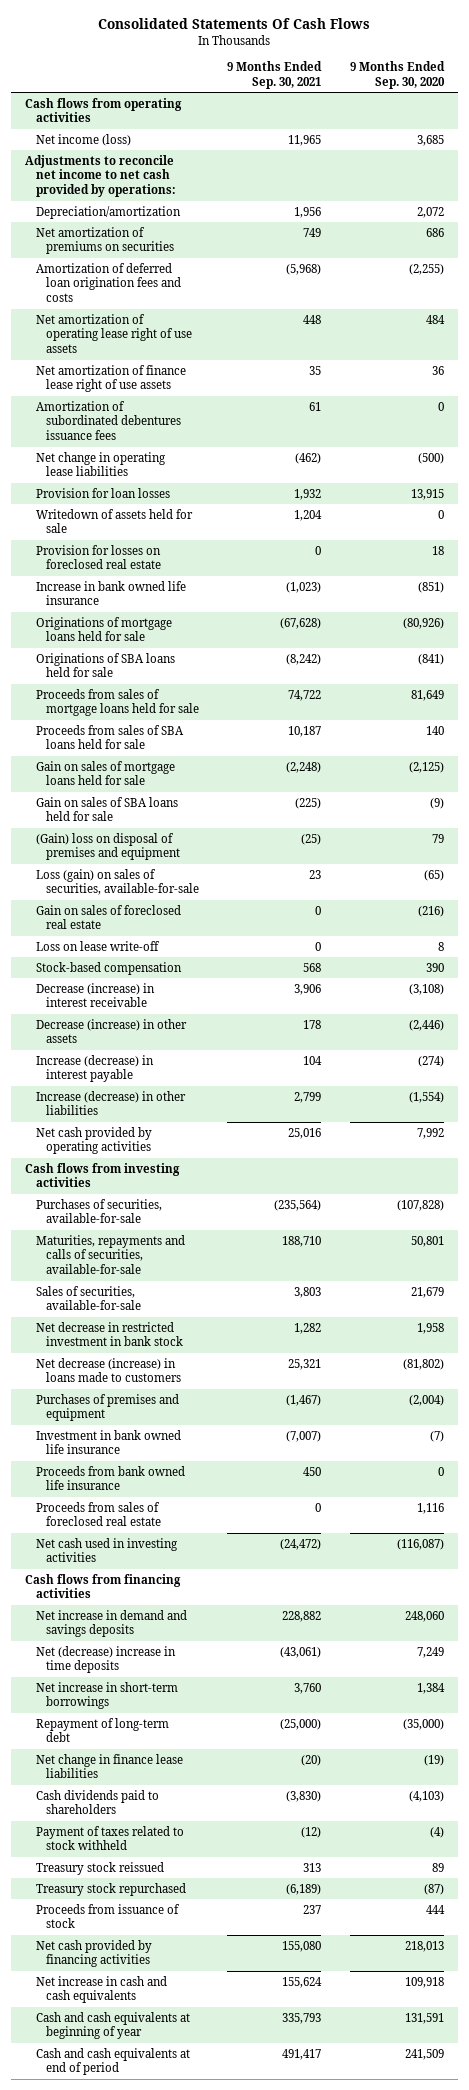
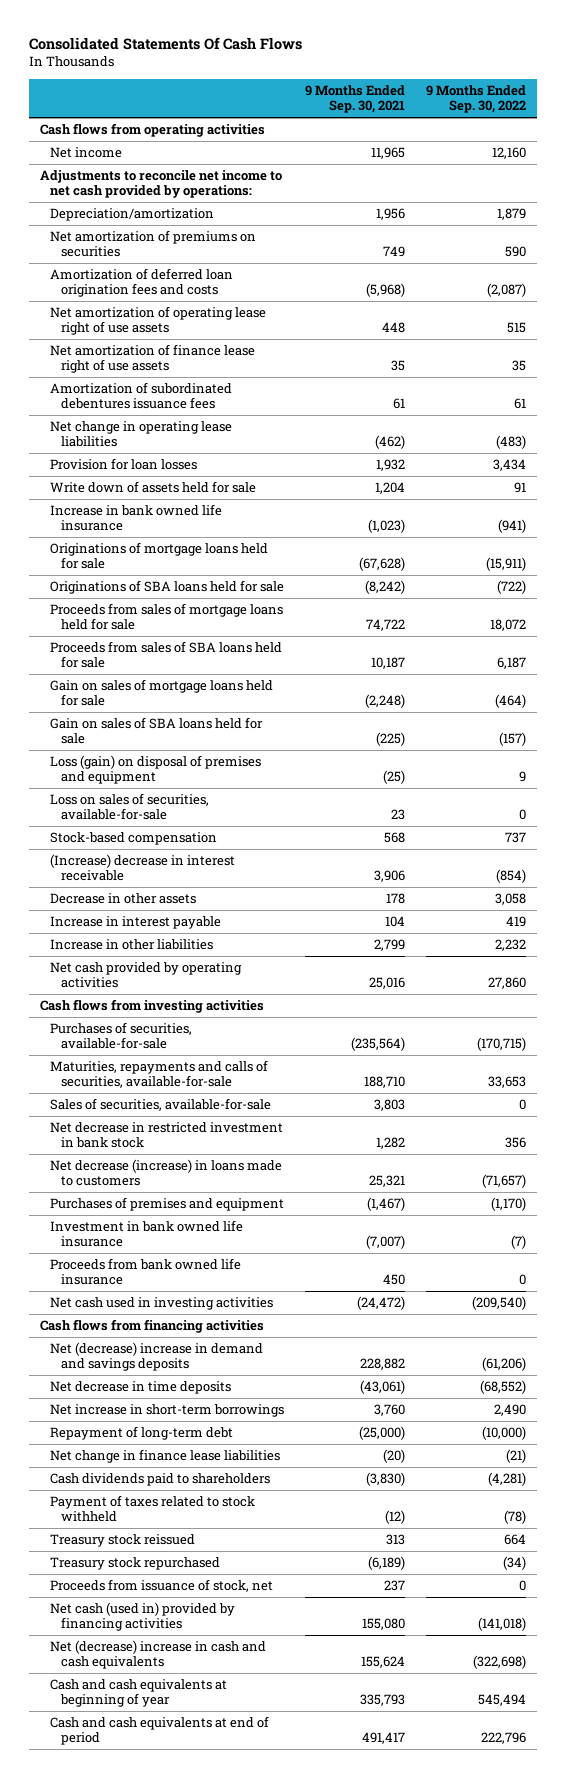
[349,61,445,90] 9 Months Ended Sep. 30, 2020 -> none
none -> [426,84,527,114] 9 Months Ended Sep. 30, 2022
[35,133,131,146] Net income (loss) -> [50,146,123,158] Net income
[35,544,162,570] Provision for losses on foreclosed real estate -> none
[35,508,193,534] Writedown of assets held for sale -> [50,480,257,493] Write down of assets held for sale
[35,904,181,930] Gain on sales of foreclosed real estate -> none
[35,940,160,951] Loss on lease write-off -> none
[35,832,181,861] (Gain) loss on disposal of premises and equipment -> [50,754,262,785] Loss (gain) on disposal of premises and equipment
[35,868,200,896] Loss (gain) on sales of securities, available-for-sale -> [50,792,210,821] Loss on sales of securities, available-for-sale
[35,982,155,1008] Decrease (increase) in interest receivable -> [50,853,236,882] (Increase) decrease in interest receivable
[35,1018,187,1044] Decrease (increase) in other assets -> [50,892,197,904] Decrease in other assets
[35,1054,154,1083] Increase (decrease) in interest payable -> [50,915,222,929] Increase in interest payable
[35,1090,186,1116] Increase (decrease) in other liabilities -> [50,938,214,950] Increase in other liabilities
[35,1501,162,1527] Proceeds from sales of foreclosed real estate -> none
[35,1609,187,1638] Net increase in demand and savings deposits -> [50,1341,264,1372] Net (decrease) increase in demand and savings deposits
[35,1645,176,1674] Net (decrease) increase in time deposits -> [50,1380,232,1394] Net decrease in time deposits
[35,1903,180,1929] Proceeds from issuance of stock -> [50,1578,274,1592] Proceeds from issuance of stock, net
[35,1939,152,1968] Net cash provided by financing activities -> [50,1601,236,1632] Net cash (used in) provided by financing activities
[35,1975,167,2004] Net increase in cash and cash equivalents -> [50,1639,267,1670] Net (decrease) increase in cash and cash equivalents

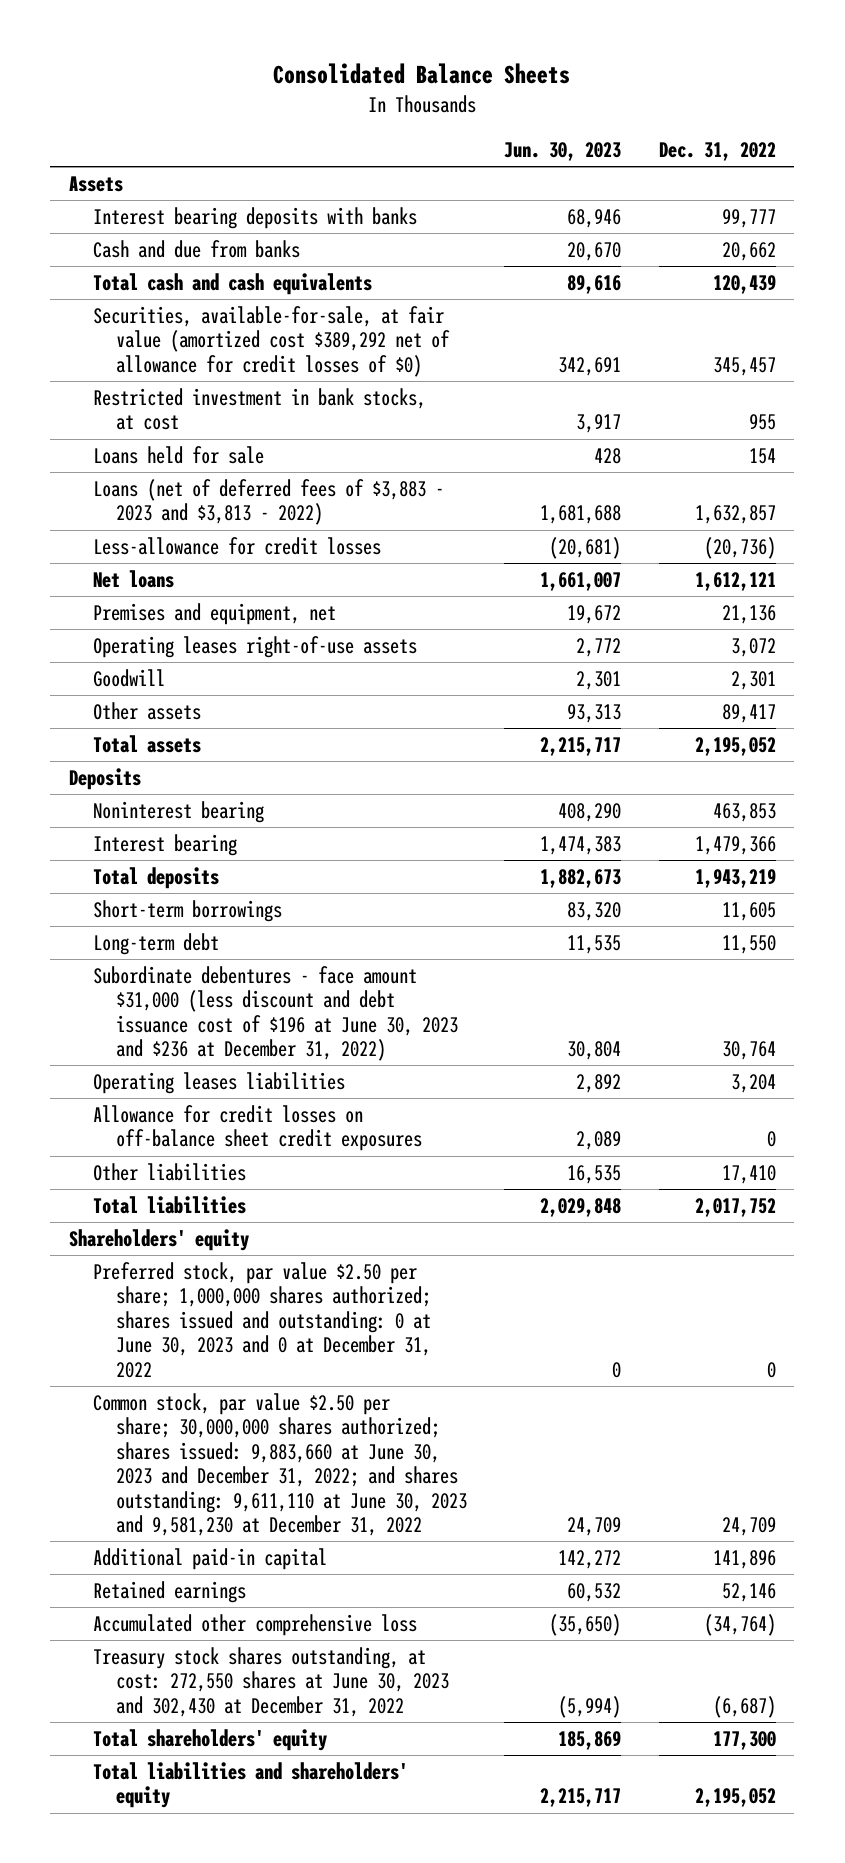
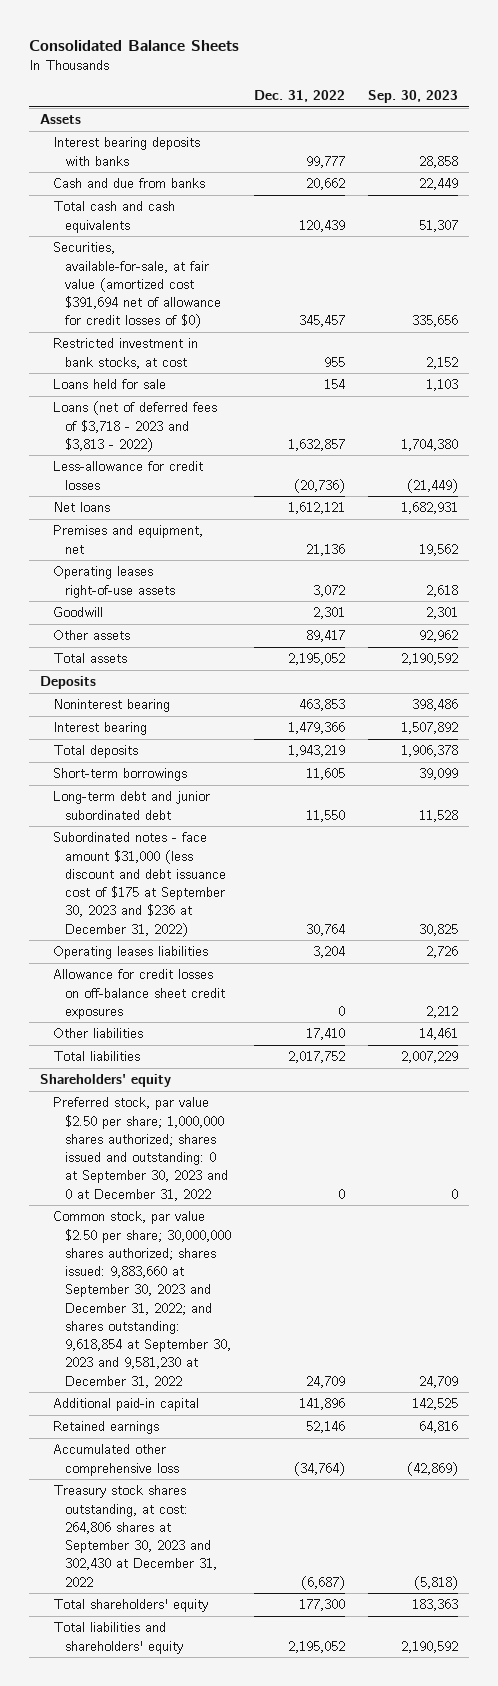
[504,142,622,162] Jun. 30, 2023 -> none
none -> [367,90,458,104] Sep. 30, 2023
[92,306,451,377] Securities, available-for-sale, at fair value (amortized cost $389,292 net of allowance for credit losses of $0) -> [52,242,222,329] Securities, available-for-sale, at fair value (amortized cost $391,694 net of allowance for credit losses of $0)
[92,479,444,526] Loans (net of deferred fees of $3,883 - 2023 and $3,813 - 2022) -> [52,401,217,452] Loans (net of deferred fees of $3,718 - 2023 and $3,813 - 2022)
[92,933,219,956] Long-term debt -> [52,791,210,820] Long-term debt and junior subordinated debt
[92,966,459,1062] Subordinate debentures - face amount $31,000 (less discount and debt issuance cost of $196 at June 30, 2023 and $236 at December 31, 2022) -> [52,832,227,937] Subordinated notes - face amount $31,000 (less discount and debt issuance cost of $175 at September 30, 2023 and $236 at December 31, 2022)
[92,1262,432,1378] Preferred stock, par value $2.50 per share; 1,000,000 shares authorized; shares issued and outstanding: 0 at June 30, 2023 and 0 at December 31, 2022 -> [52,1097,229,1201] Preferred stock, par value $2.50 per share; 1,000,000 shares authorized; shares issued and outstanding: 0 at September 30, 2023 and 0 at December 31, 2022
[92,1393,468,1536] Common stock, par value $2.50 per share; 30,000,000 shares authorized; shares issued: 9,883,660 at June 30, 2023 and December 31, 2022; and shares outstanding: 9,611,110 at June 30, 2023 and 9,581,230 at December 31, 2022 -> [52,1211,232,1388] Common stock, par value $2.50 per share; 30,000,000 shares authorized; shares issued: 9,883,660 at September 30, 2023 and December 31, 2022; and shares outstanding: 9,618,854 at September 30, 2023 and 9,581,230 at December 31, 2022
[92,1647,450,1717] Treasury stock shares outstanding, at cost: 272,550 shares at June 30, 2023 and 302,430 at December 31, 2022 -> [52,1485,218,1587] Treasury stock shares outstanding, at cost: 264,806 shares at September 30, 2023 and 302,430 at December 31, 2022

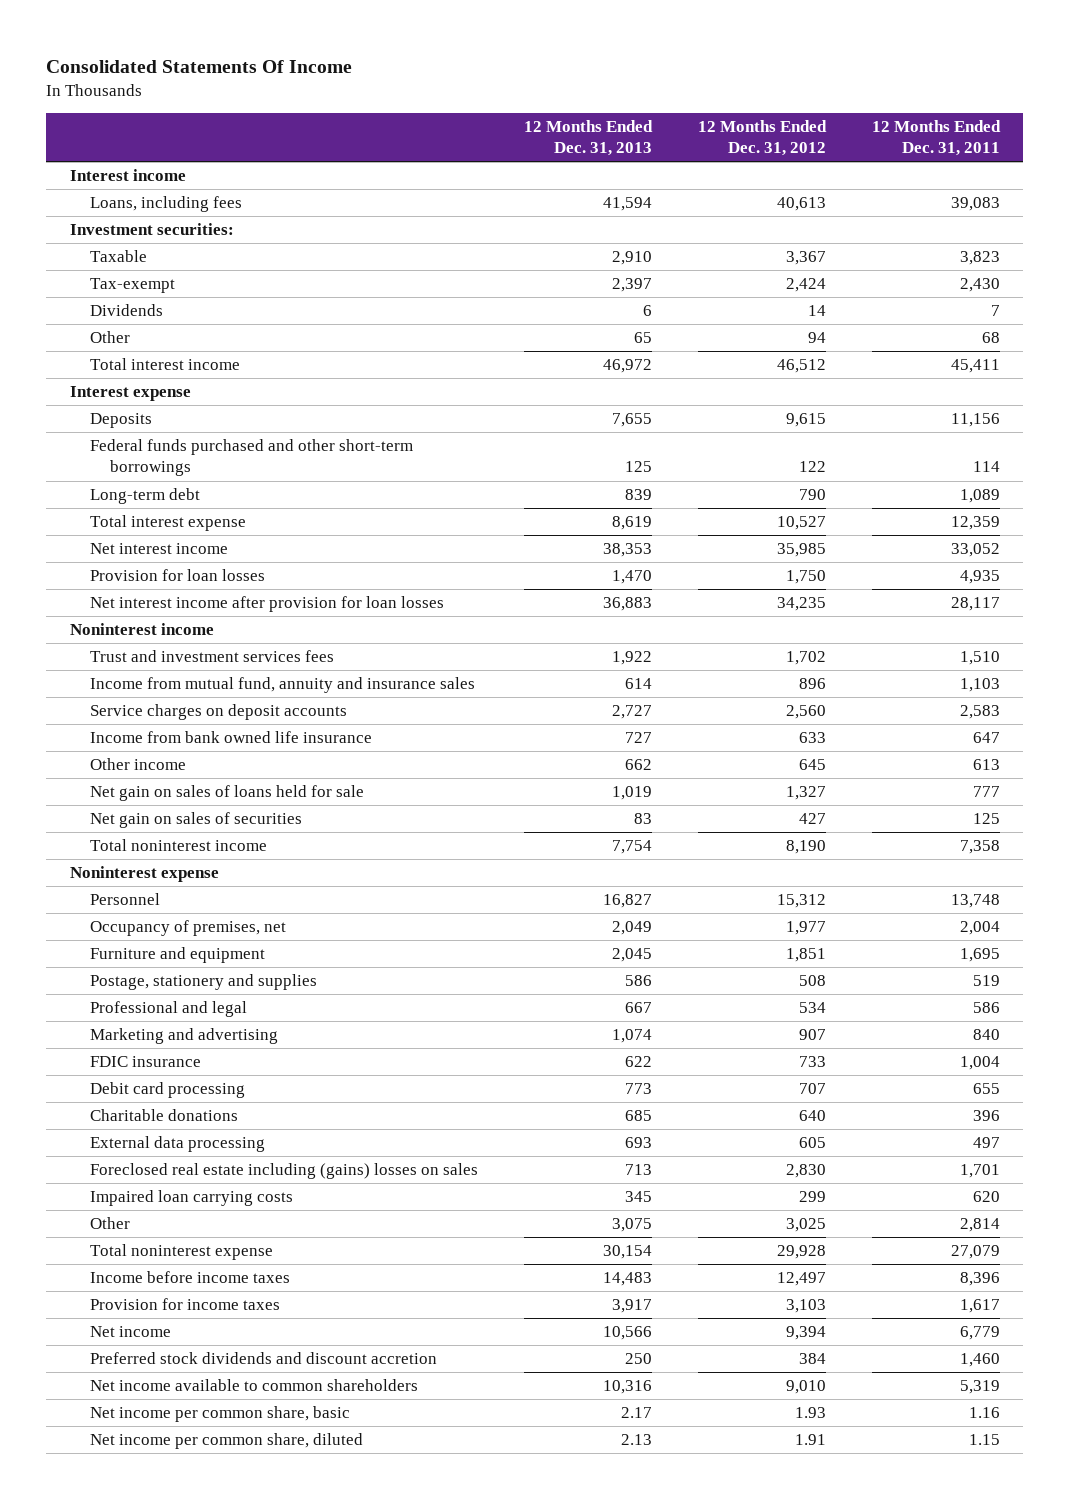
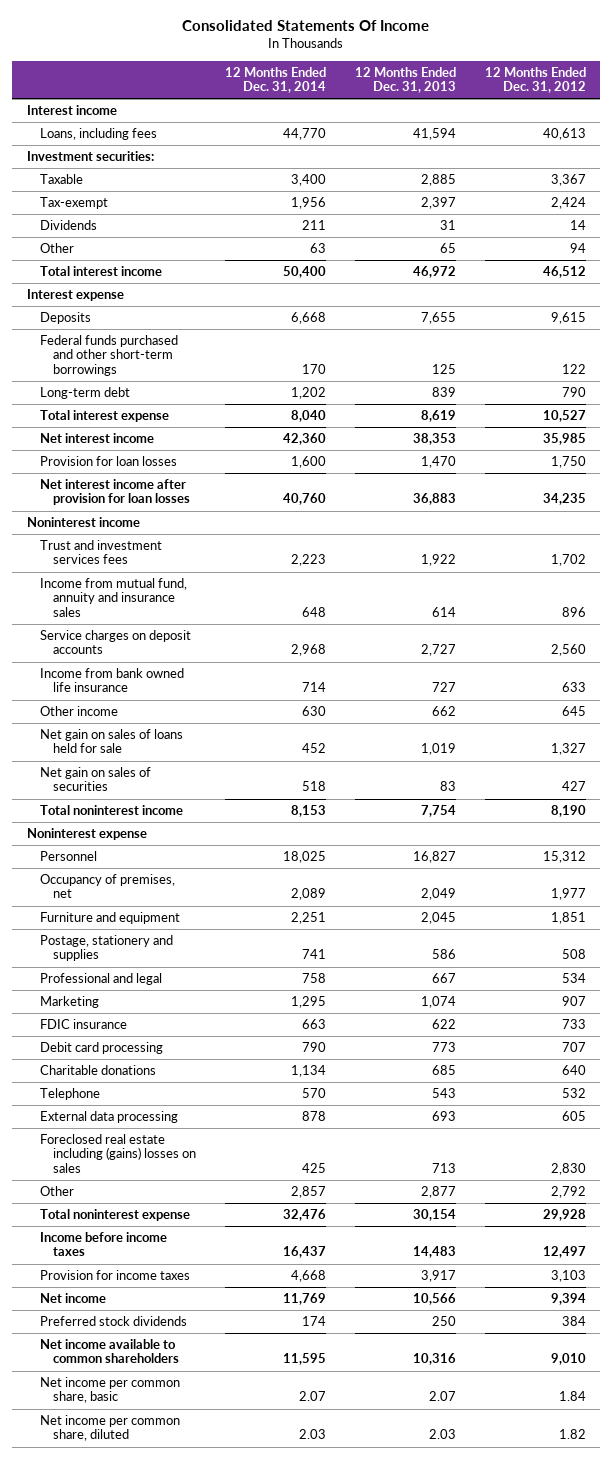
[872,119,1002,157] 12 Months Ended Dec. 31, 2011 -> none
none -> [224,66,326,94] 12 Months Ended Dec. 31, 2014
[611,251,652,266] 2,910 -> [420,174,456,187] 2,885
[642,305,652,317] 6 -> [439,220,456,231] 31
[89,1028,278,1045] Marketing and advertising -> [39,996,99,1009] Marketing
none -> [39,1088,100,1101] Telephone
[89,1190,293,1207] Impaired loan carrying costs -> none
[611,1218,652,1233] 3,075 -> [420,1186,456,1199] 2,877
[785,1218,826,1233] 3,025 -> [550,1186,586,1199] 2,792
[89,1352,437,1365] Preferred stock dividends and discount accretion -> [39,1316,187,1327] Preferred stock dividends
[620,1407,652,1419] 2.17 -> [428,1391,456,1402] 2.07
[794,1407,826,1419] 1.93 -> [558,1391,586,1402] 1.84
[620,1434,652,1446] 2.13 -> [428,1429,456,1440] 2.03
[794,1434,826,1446] 1.91 -> [558,1429,586,1440] 1.82

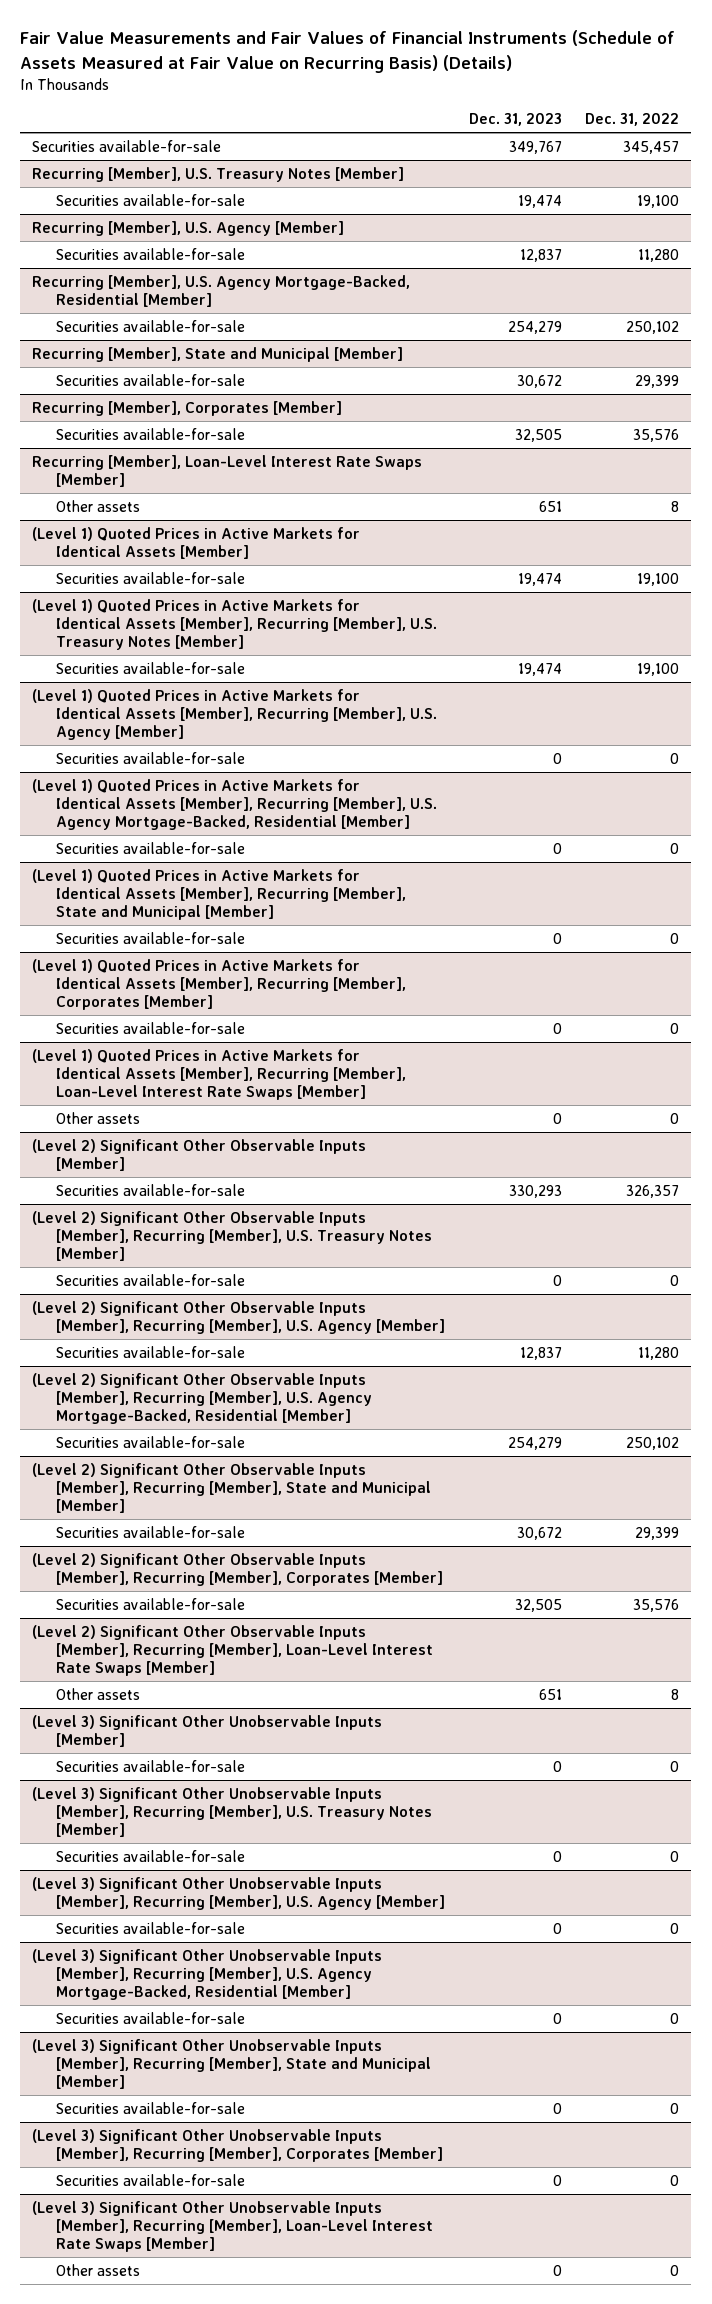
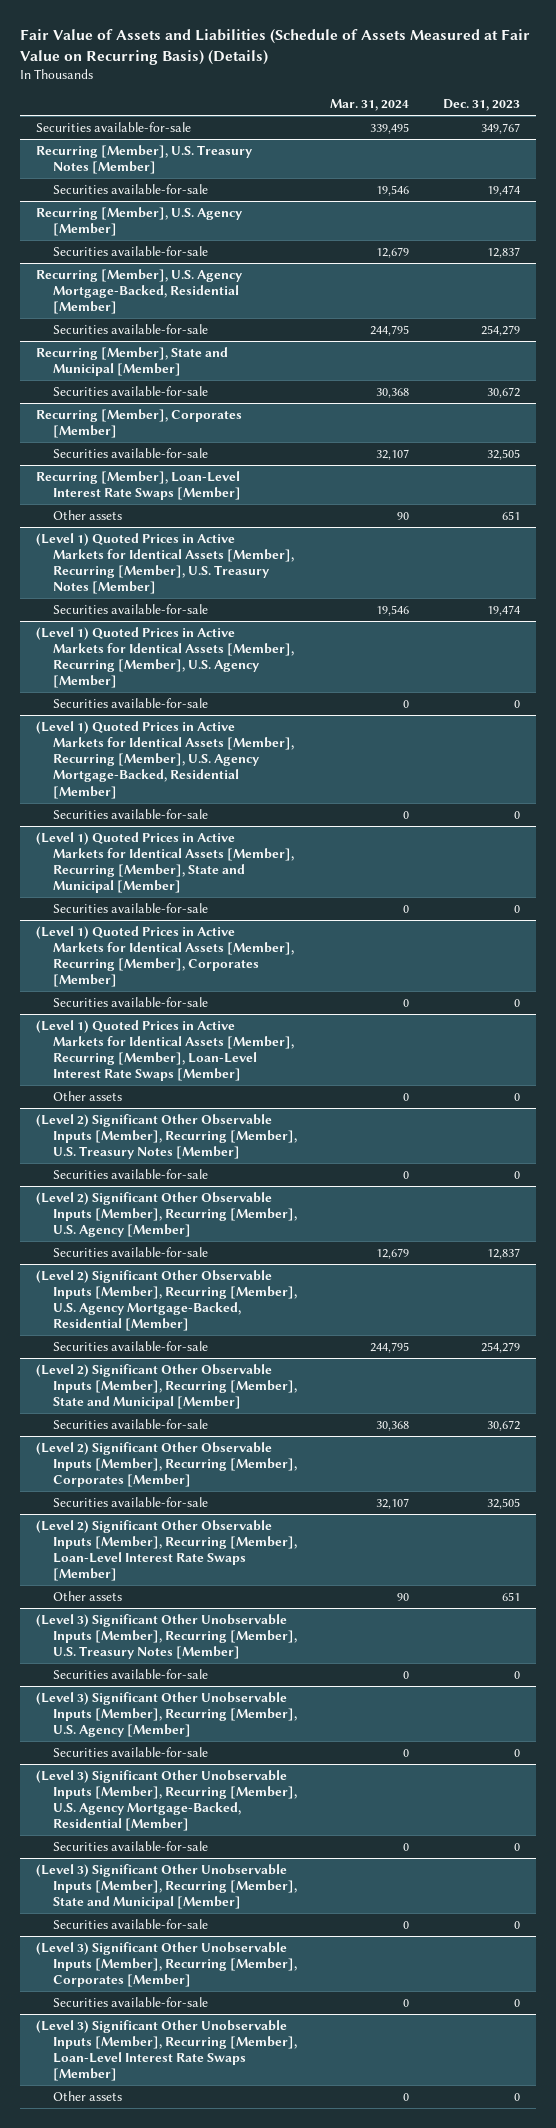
[20,30,676,73] Fair Value Measurements and Fair Values of Financial Instruments (Schedule of Assets Measured at Fair Value on Recurring Basis) (Details) -> [19,29,530,66] Fair Value of Assets and Liabilities (Schedule of Assets Measured at Fair Value on Recurring Basis) (Details)
[585,112,680,126] Dec. 31, 2022 -> none
none -> [330,99,410,112] Mar. 31, 2024
[32,526,361,559] (Level 1) Quoted Prices in Active Markets for Identical Assets [Member] -> none
[55,571,245,584] Securities available-for-sale -> none
[32,1138,367,1171] (Level 2) Significant Other Observable Inputs [Member] -> none
[55,1183,245,1196] Securities available-for-sale -> none
[32,1714,383,1747] (Level 3) Significant Other Unobservable Inputs [Member] -> none
[55,1759,245,1772] Securities available-for-sale -> none

